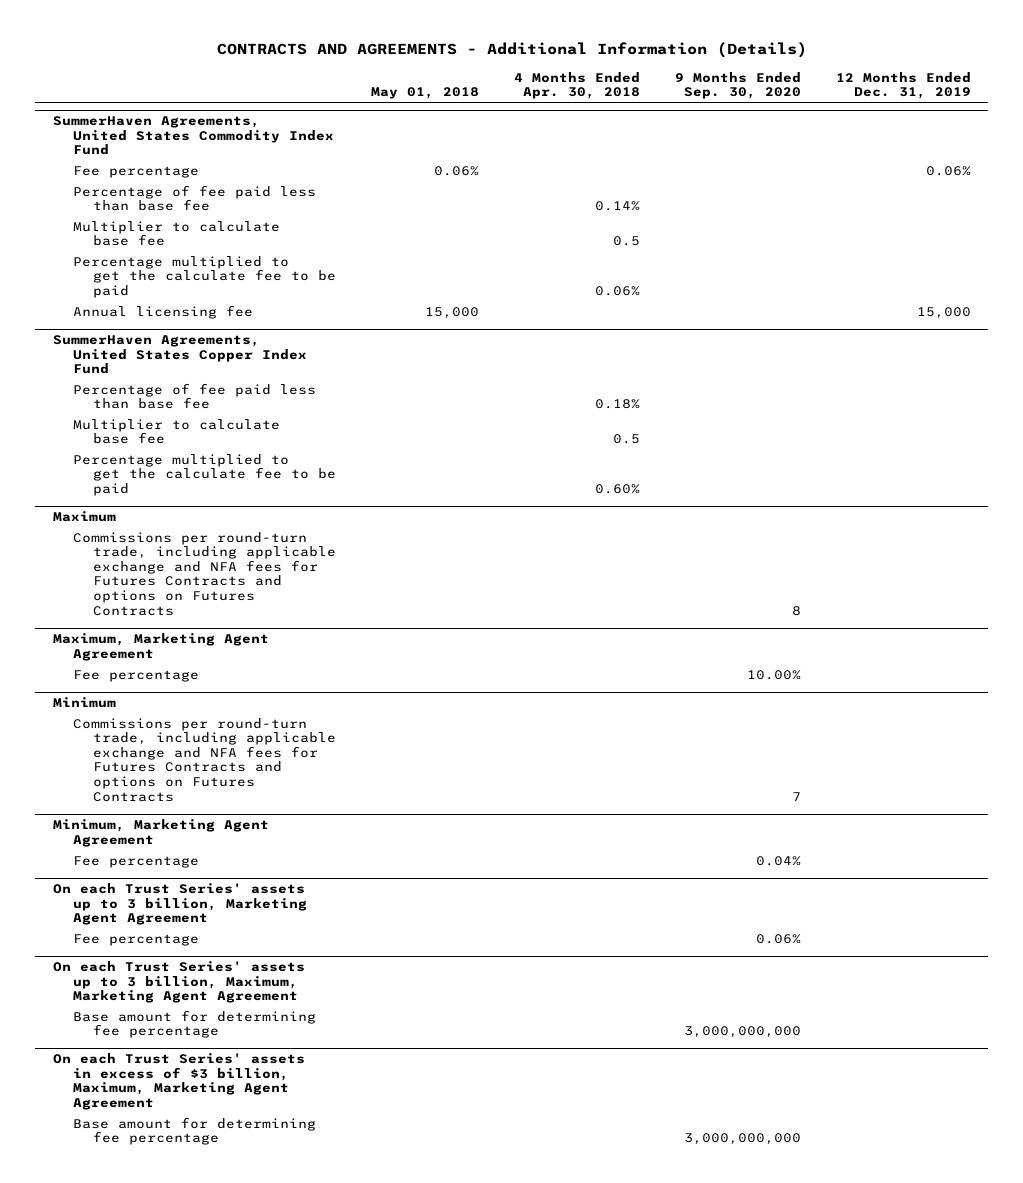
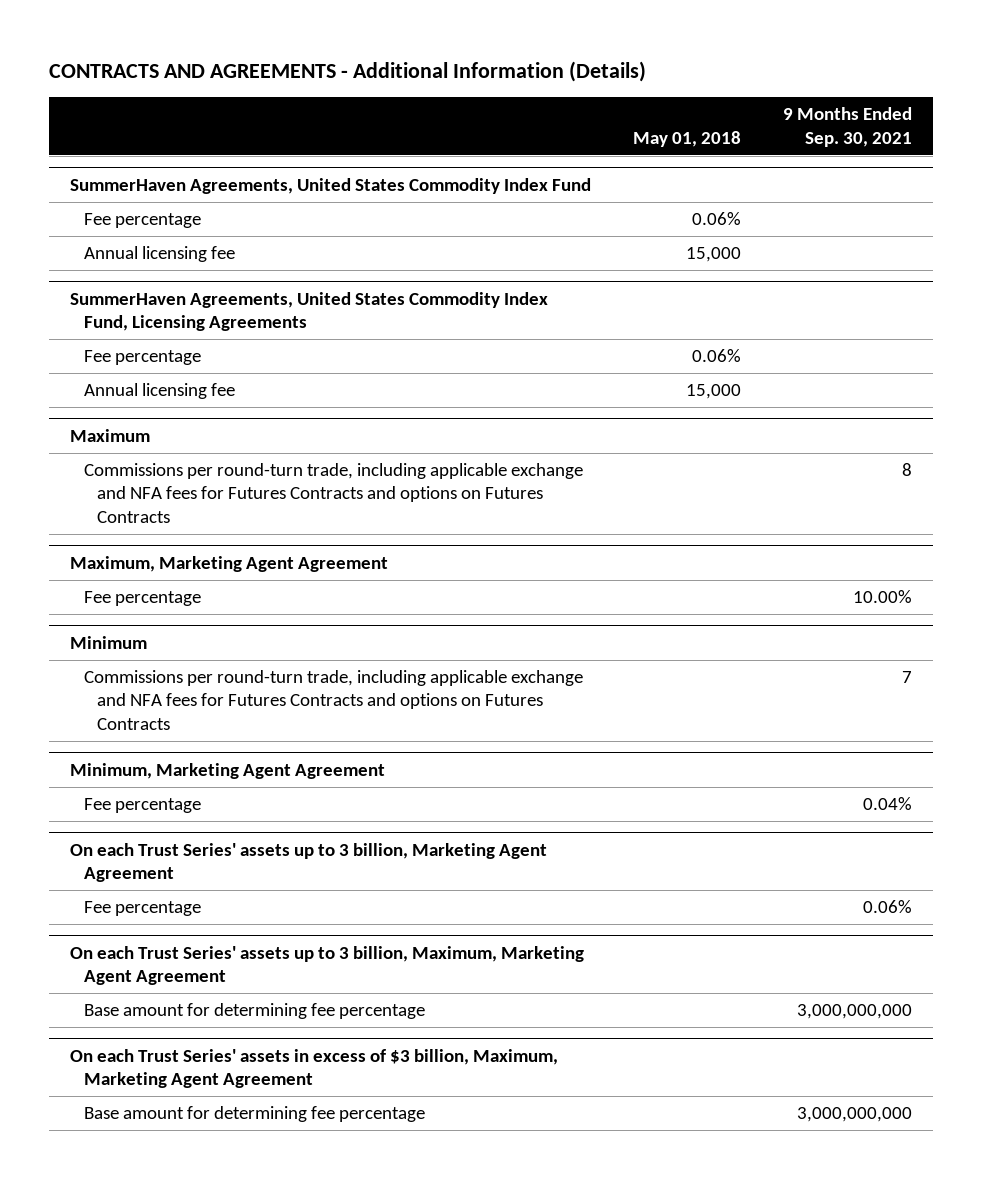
[513,71,640,100] 4 Months Ended Apr. 30, 2018 -> none
[674,71,801,100] 9 Months Ended Sep. 30, 2020 -> none
[835,71,971,100] 12 Months Ended Dec. 31, 2019 -> none
none -> [782,107,912,147] 9 Months Ended Sep. 30, 2021
[72,184,316,212] Percentage of fee paid less than base fee -> none
[72,220,280,247] Multiplier to calculate base fee -> none
[72,255,336,298] Percentage multiplied to get the calculate fee to be paid -> none
[72,382,316,410] Percentage of fee paid less than base fee -> none
[72,418,280,445] Multiplier to calculate base fee -> none
[72,453,336,496] Percentage multiplied to get the calculate fee to be paid -> none
[52,335,307,375] SummerHaven Agreements, United States Copper Index Fund -> [69,291,548,332] SummerHaven Agreements, United States Commodity Index Fund, Licensing Agreements
none -> [83,350,201,366] Fee percentage
none -> [83,383,235,400] Annual licensing fee

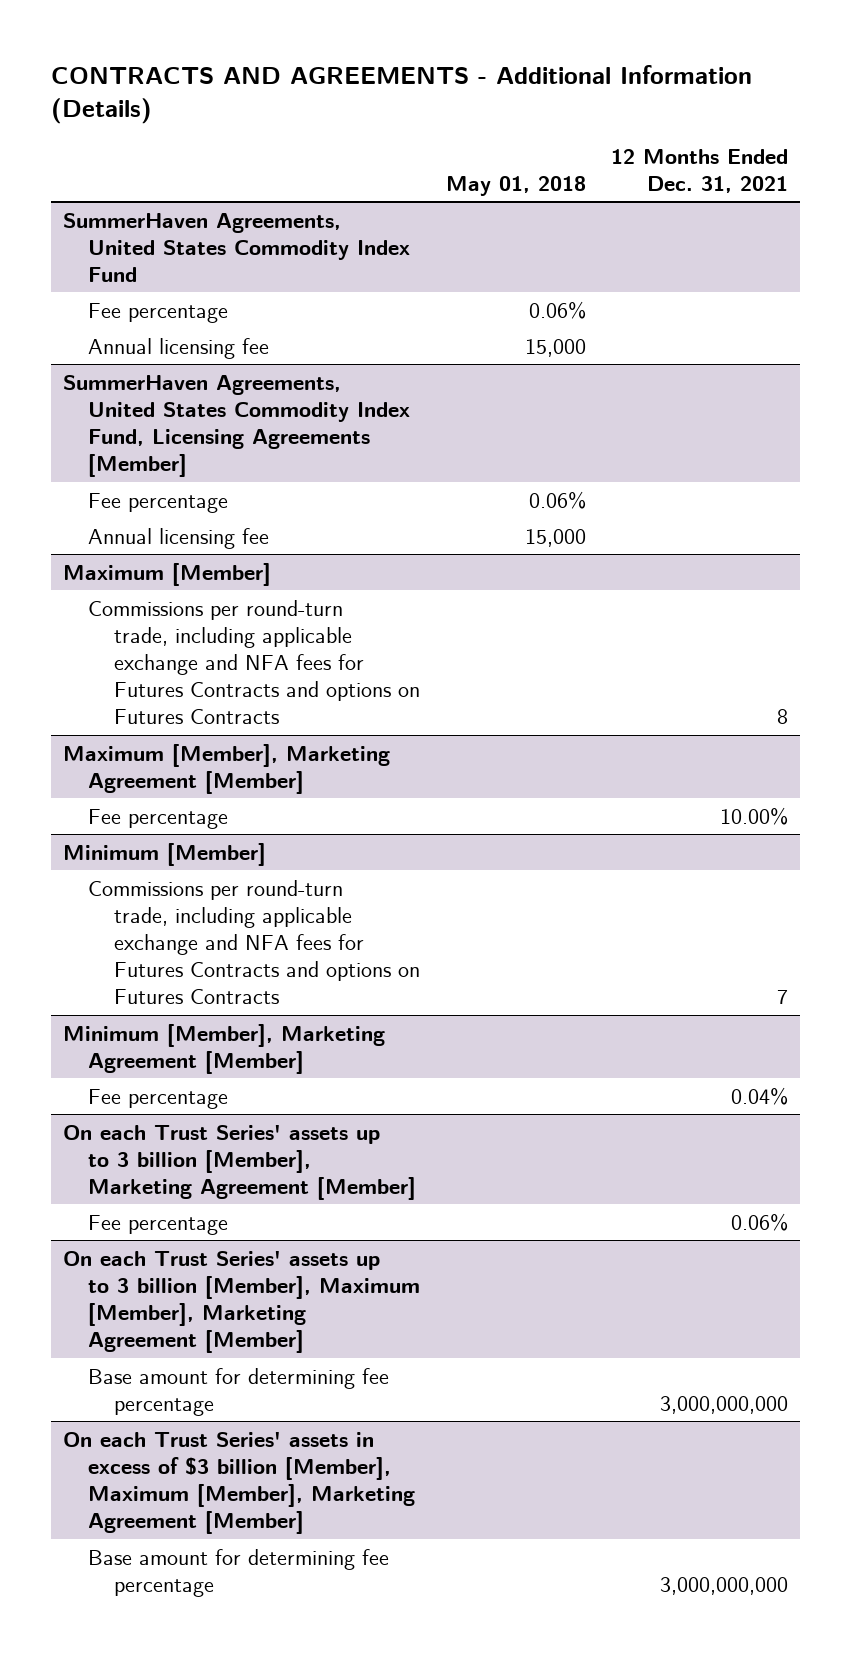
[782,107,912,147] 9 Months Ended Sep. 30, 2021 -> none
none -> [610,148,788,193] 12 Months Ended Dec. 31, 2021
[69,291,548,332] SummerHaven Agreements, United States Commodity Index Fund, Licensing Agreements -> [63,374,411,477] SummerHaven Agreements, United States Commodity Index Fund, Licensing Agreements [Member]
[69,428,150,442] Maximum -> [63,562,272,586] Maximum [Member]
[69,555,388,572] Maximum, Marketing Agent Agreement -> [63,743,391,794] Maximum [Member], Marketing Agreement [Member]
[69,635,147,649] Minimum -> [63,842,267,866] Minimum [Member]
[69,762,385,779] Minimum, Marketing Agent Agreement -> [63,1023,386,1074] Minimum [Member], Marketing Agreement [Member]
[69,842,547,883] On each Trust Series' assets up to 3 billion, Marketing Agent Agreement -> [63,1124,417,1200] On each Trust Series' assets up to 3 billion [Member], Marketing Agreement [Member]
[69,945,584,986] On each Trust Series' assets up to 3 billion, Maximum, Marketing Agent Agreement -> [63,1250,421,1353] On each Trust Series' assets up to 3 billion [Member], Maximum [Member], Marketing Agreement [Member]
[69,1048,558,1089] On each Trust Series' assets in excess of $3 billion, Maximum, Marketing Agent Agreement -> [63,1431,416,1534] On each Trust Series' assets in excess of $3 billion [Member], Maximum [Member], Marketing Agreement [Member]

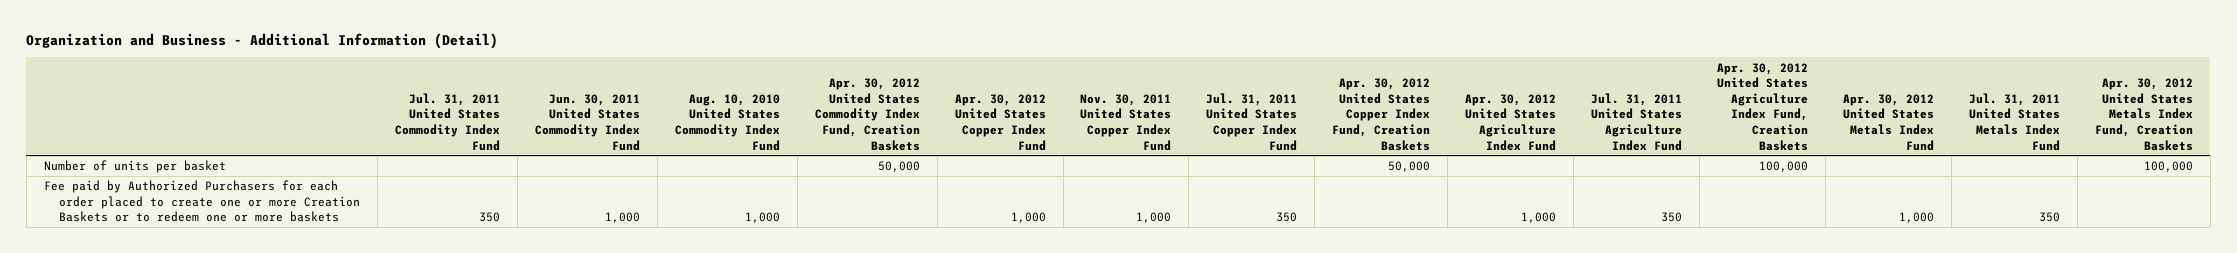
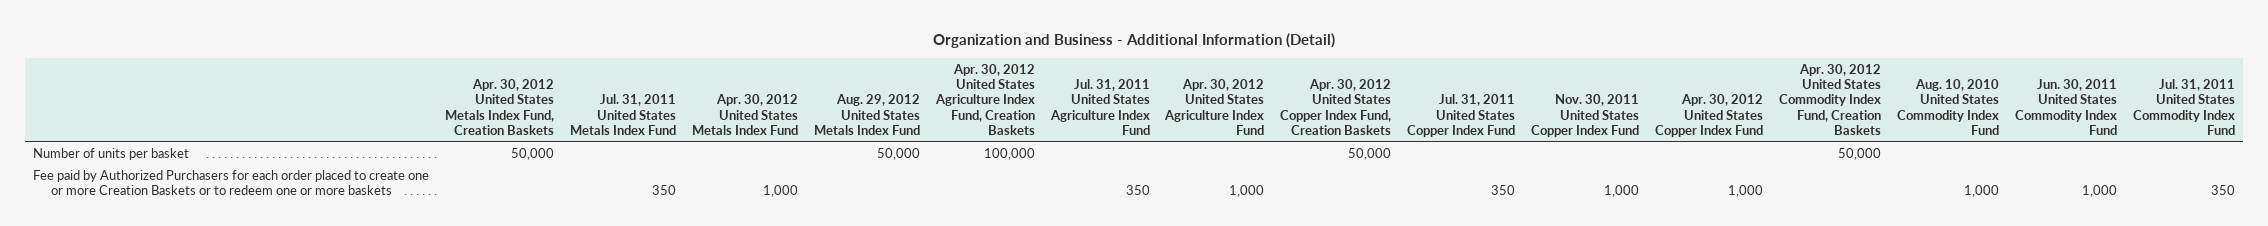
none -> [813,94,920,136] Aug. 29, 2012 United States Metals Index Fund
[2143,161,2193,173] 100,000 -> [510,147,554,160] 50,000

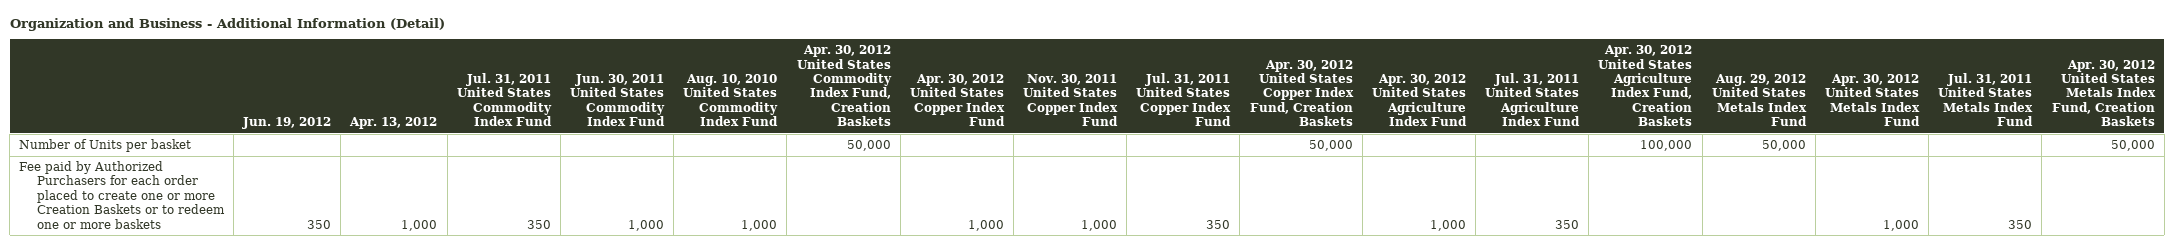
none -> [242,117,332,130] Jun. 19, 2012
none -> [349,117,438,130] Apr. 13, 2012
[32,147,189,160] Number of units per basket -> [19,139,192,153] Number of Units per basket

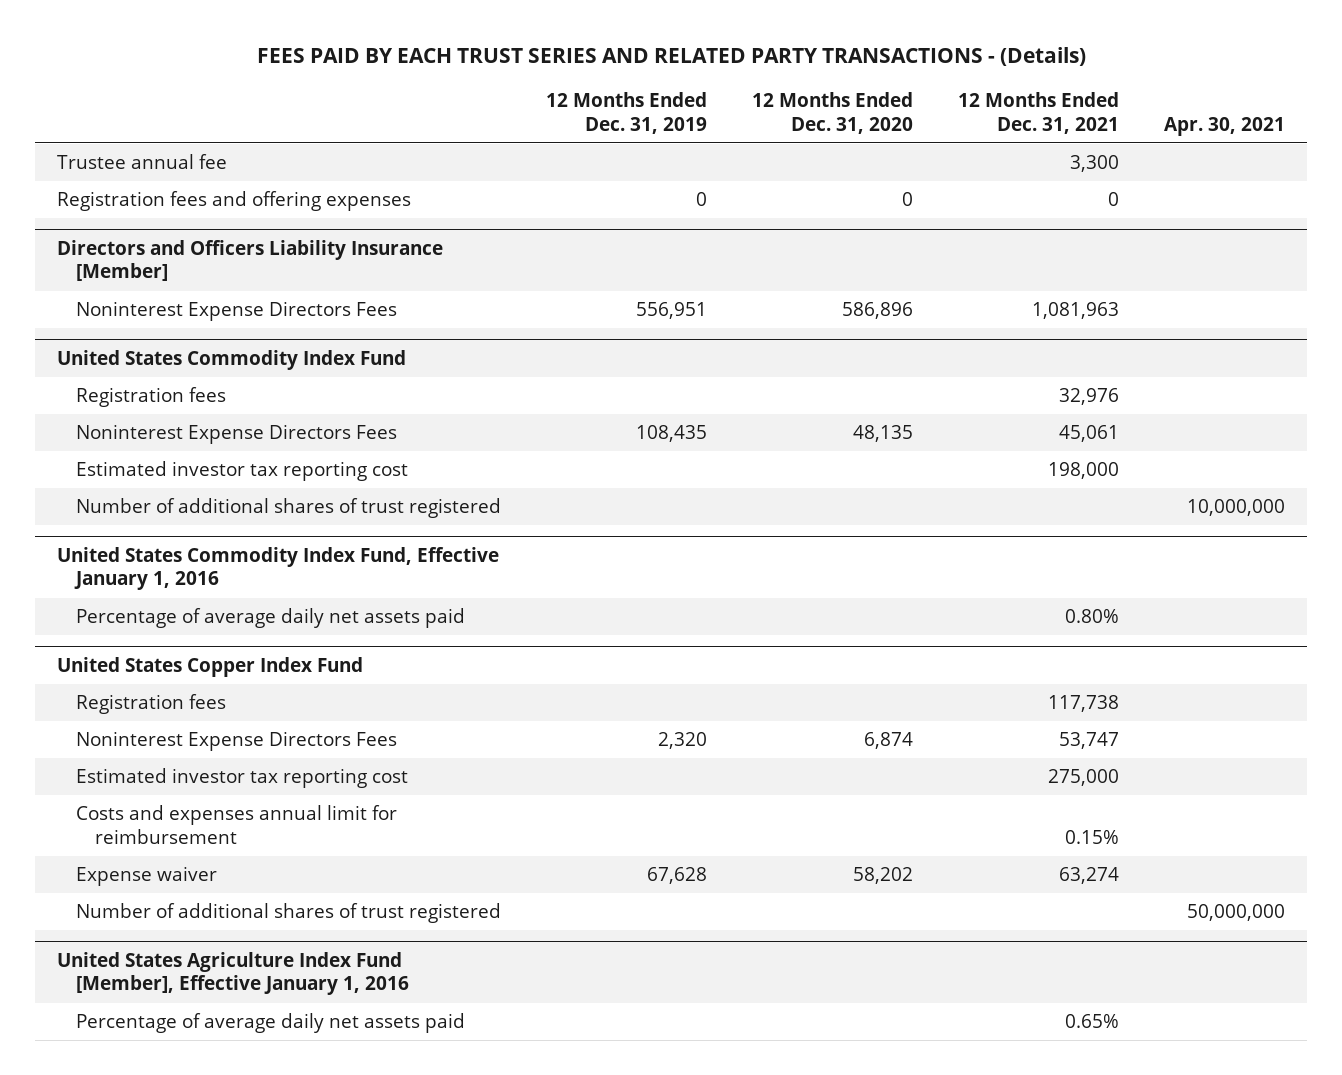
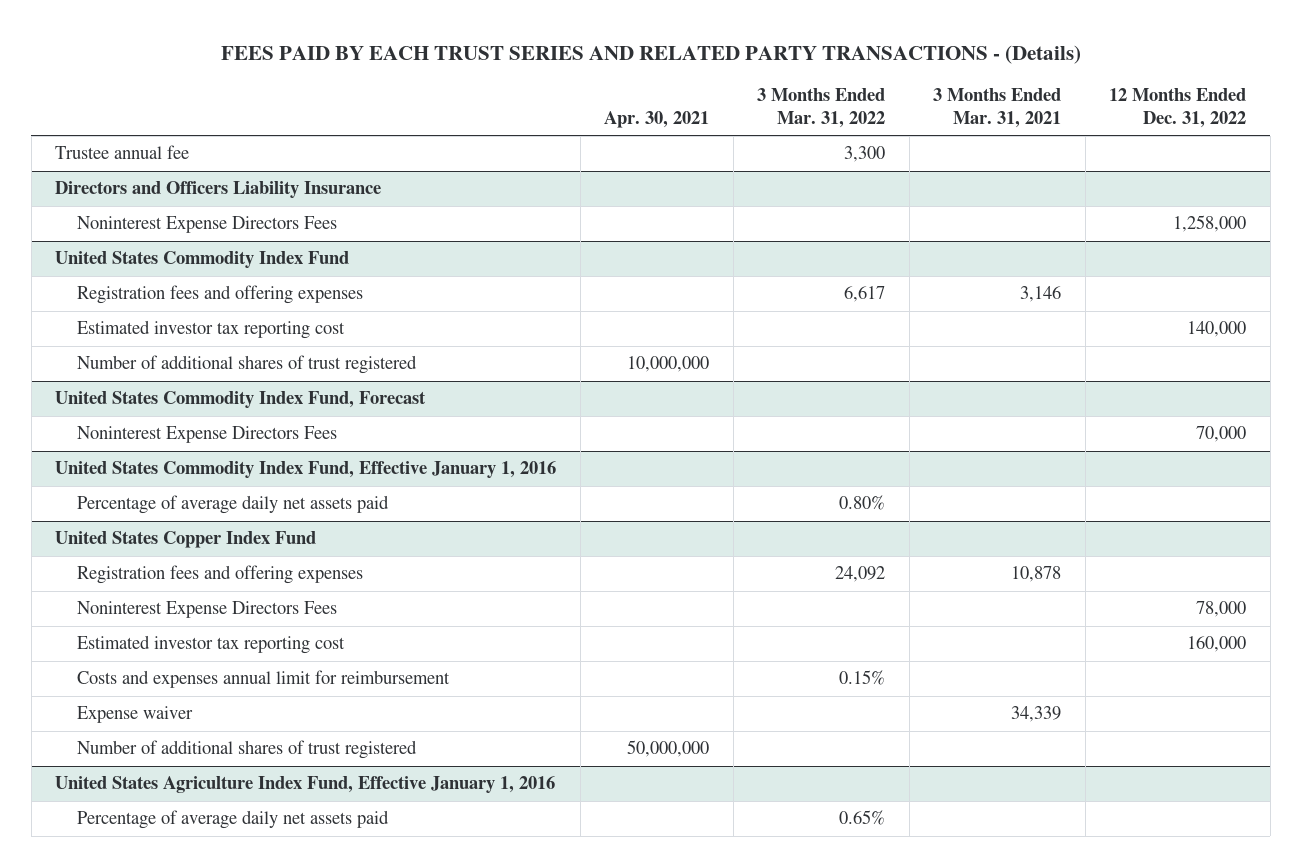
[545,92,707,134] 12 Months Ended Dec. 31, 2019 -> none
[751,92,913,134] 12 Months Ended Dec. 31, 2020 -> none
[957,92,1119,134] 12 Months Ended Dec. 31, 2021 -> none
none -> [757,88,886,129] 3 Months Ended Mar. 31, 2022
none -> [933,88,1062,129] 3 Months Ended Mar. 31, 2021
none -> [1109,88,1247,129] 12 Months Ended Dec. 31, 2022
[57,191,412,212] Registration fees and offering expenses -> none
[57,240,444,282] Directors and Officers Liability Insurance [Member] -> [55,181,382,199] Directors and Officers Liability Insurance
[76,387,227,408] Registration fees -> none
[76,424,398,445] Noninterest Expense Directors Fees -> none
none -> [76,285,363,305] Registration fees and offering expenses
none -> [55,391,427,409] United States Commodity Index Fund, Forecast
none -> [76,426,337,444] Noninterest Expense Directors Fees
[76,694,227,715] Registration fees -> none
none -> [76,565,363,585] Registration fees and offering expenses
[57,952,410,996] United States Agriculture Index Fund [Member], Effective January 1, 2016 -> [55,776,556,794] United States Agriculture Index Fund, Effective January 1, 2016

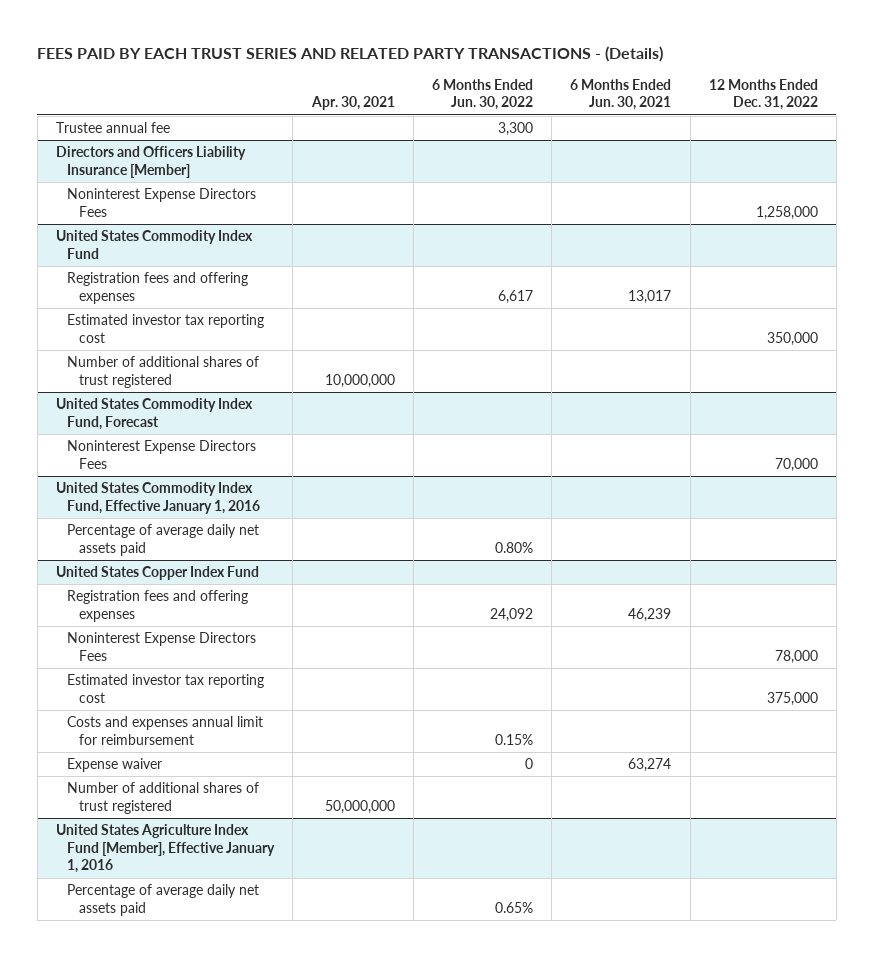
[757,88,886,129] 3 Months Ended Mar. 31, 2022 -> none
[933,88,1062,129] 3 Months Ended Mar. 31, 2021 -> none
none -> [431,78,533,111] 6 Months Ended Jun. 30, 2022
none -> [570,78,672,111] 6 Months Ended Jun. 30, 2021
[55,181,382,199] Directors and Officers Liability Insurance -> [55,146,246,178] Directors and Officers Liability Insurance [Member]
[1187,321,1247,338] 140,000 -> [766,331,818,346] 350,000
[1187,636,1247,653] 160,000 -> [766,691,818,706] 375,000
[55,776,556,794] United States Agriculture Index Fund, Effective January 1, 2016 -> [55,824,276,874] United States Agriculture Index Fund [Member], Effective January 1, 2016

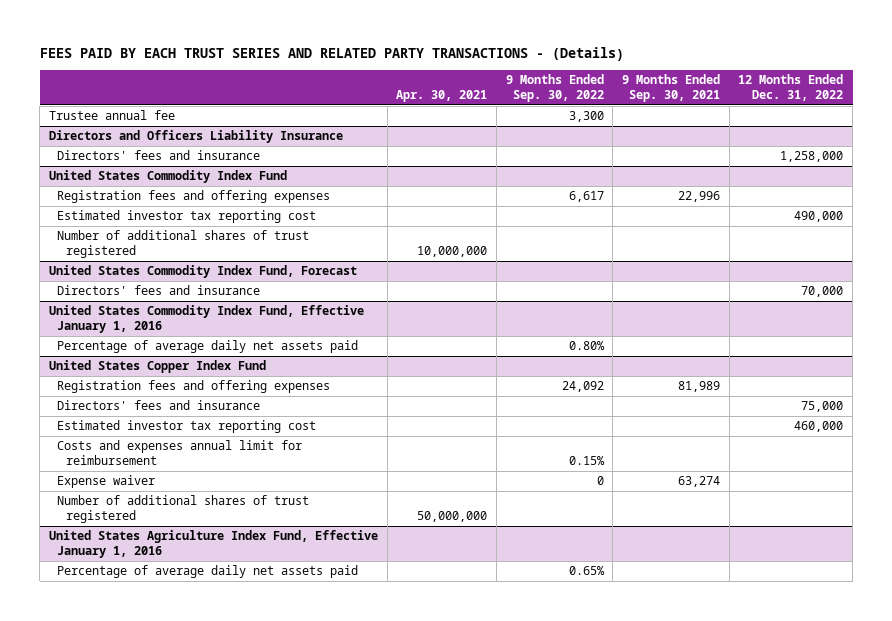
[431,78,533,111] 6 Months Ended Jun. 30, 2022 -> none
[570,78,672,111] 6 Months Ended Jun. 30, 2021 -> none
none -> [505,74,604,103] 9 Months Ended Sep. 30, 2022
none -> [621,74,720,103] 9 Months Ended Sep. 30, 2021
[55,146,246,178] Directors and Officers Liability Insurance [Member] -> [48,130,343,144] Directors and Officers Liability Insurance
[67,188,257,217] Noninterest Expense Directors Fees -> [57,150,261,161] Directors' fees and insurance
[766,331,818,346] 350,000 -> [794,211,844,223] 490,000
[67,440,257,469] Noninterest Expense Directors Fees -> [57,285,261,296] Directors' fees and insurance
[67,632,257,661] Noninterest Expense Directors Fees -> [57,400,261,411] Directors' fees and insurance
[774,649,818,664] 78,000 -> [801,401,844,413] 75,000
[766,691,818,706] 375,000 -> [794,421,844,433] 460,000
[55,824,276,874] United States Agriculture Index Fund [Member], Effective January 1, 2016 -> [48,530,378,559] United States Agriculture Index Fund, Effective January 1, 2016

